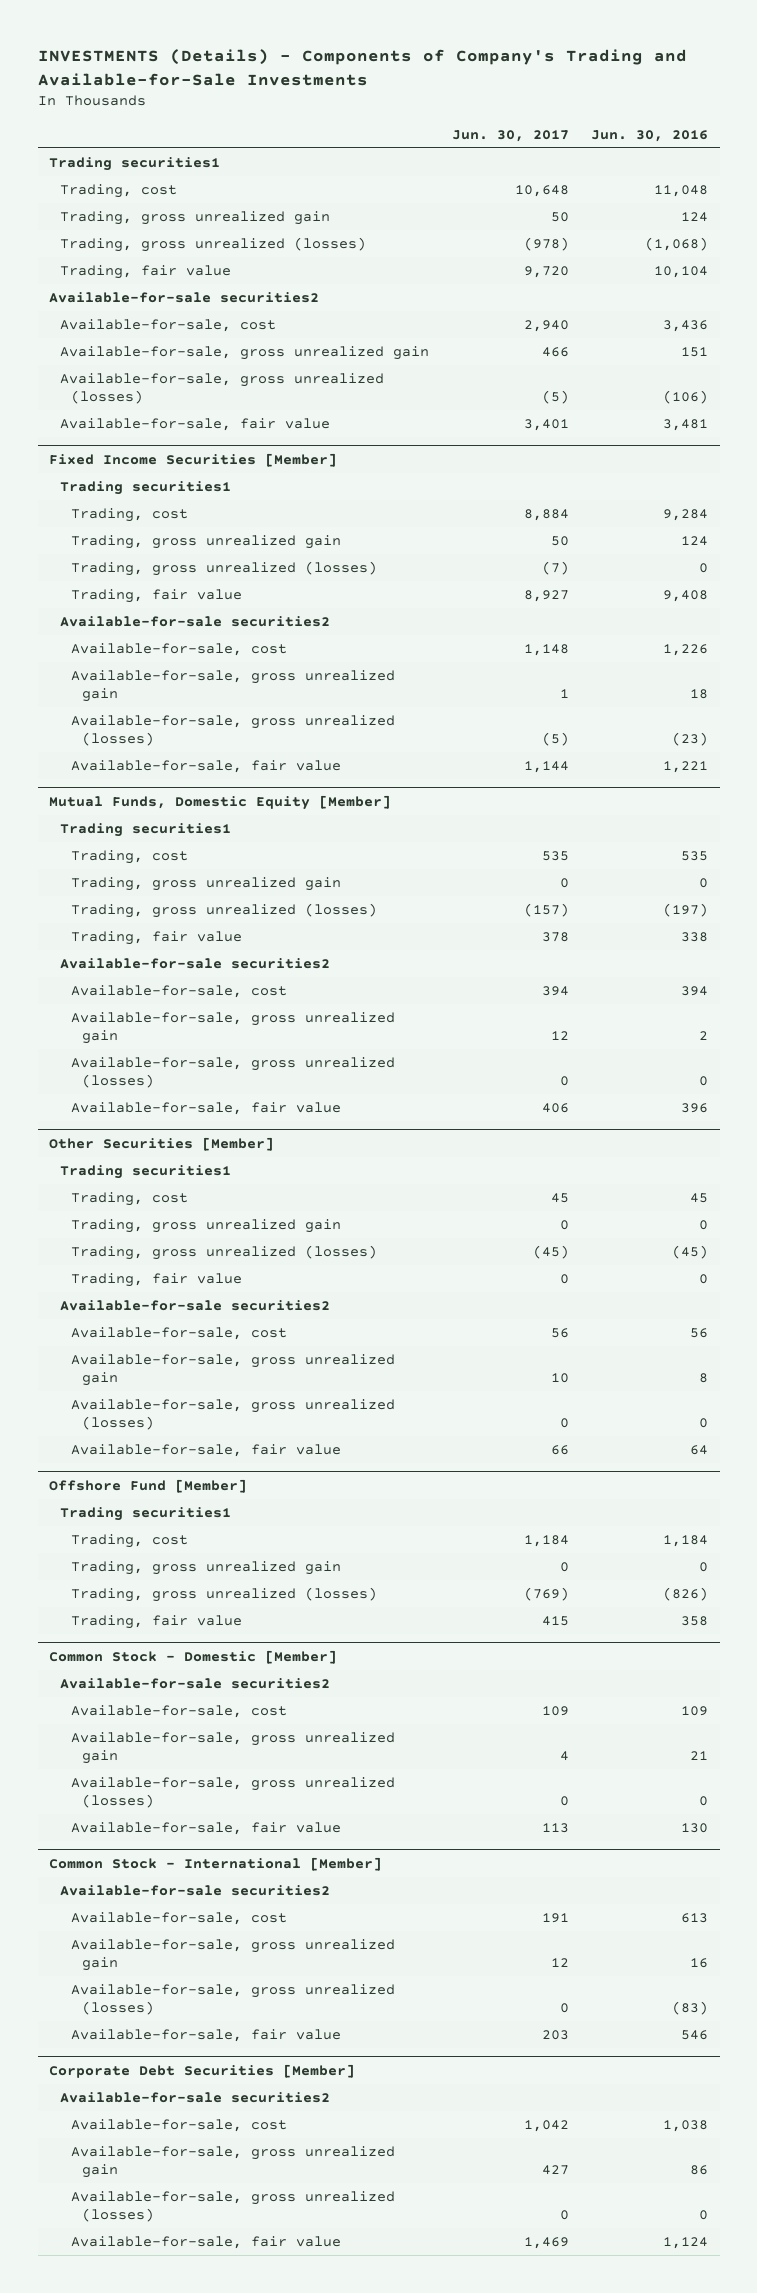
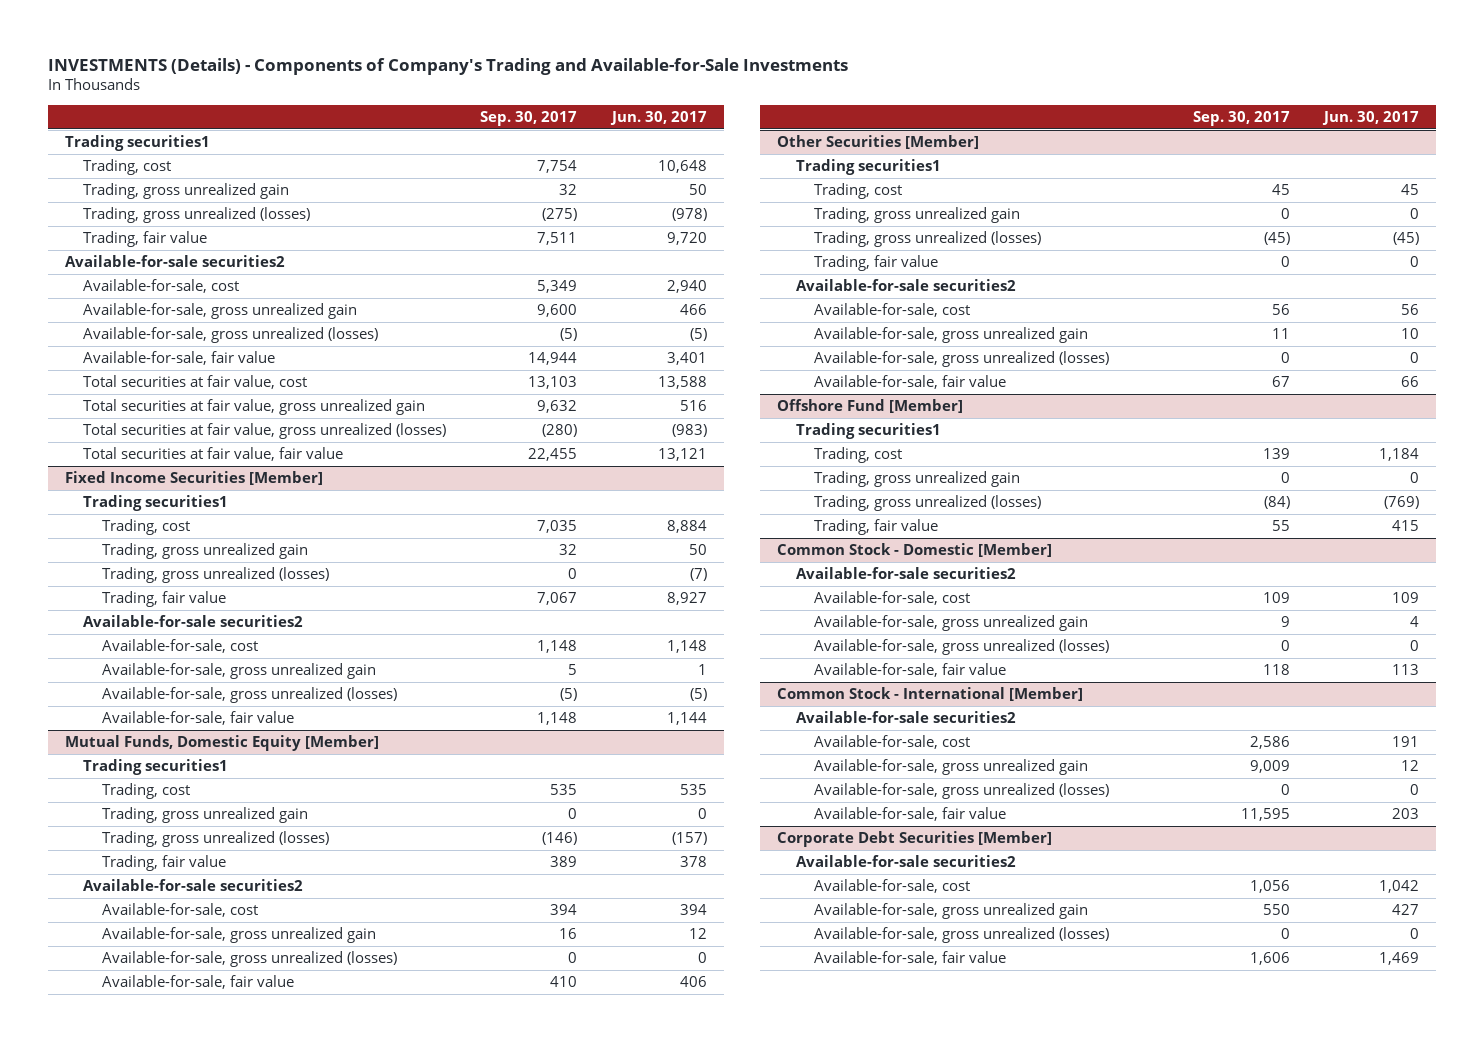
[591,129,709,142] Jun. 30, 2016 -> none
none -> [480,111,578,127] Sep. 30, 2017
none -> [83,375,308,390] Total securities at fair value, cost
none -> [83,399,426,416] Total securities at fair value, gross unrealized gain
none -> [83,423,447,440] Total securities at fair value, gross unrealized (losses)
none -> [83,447,344,462] Total securities at fair value, fair value

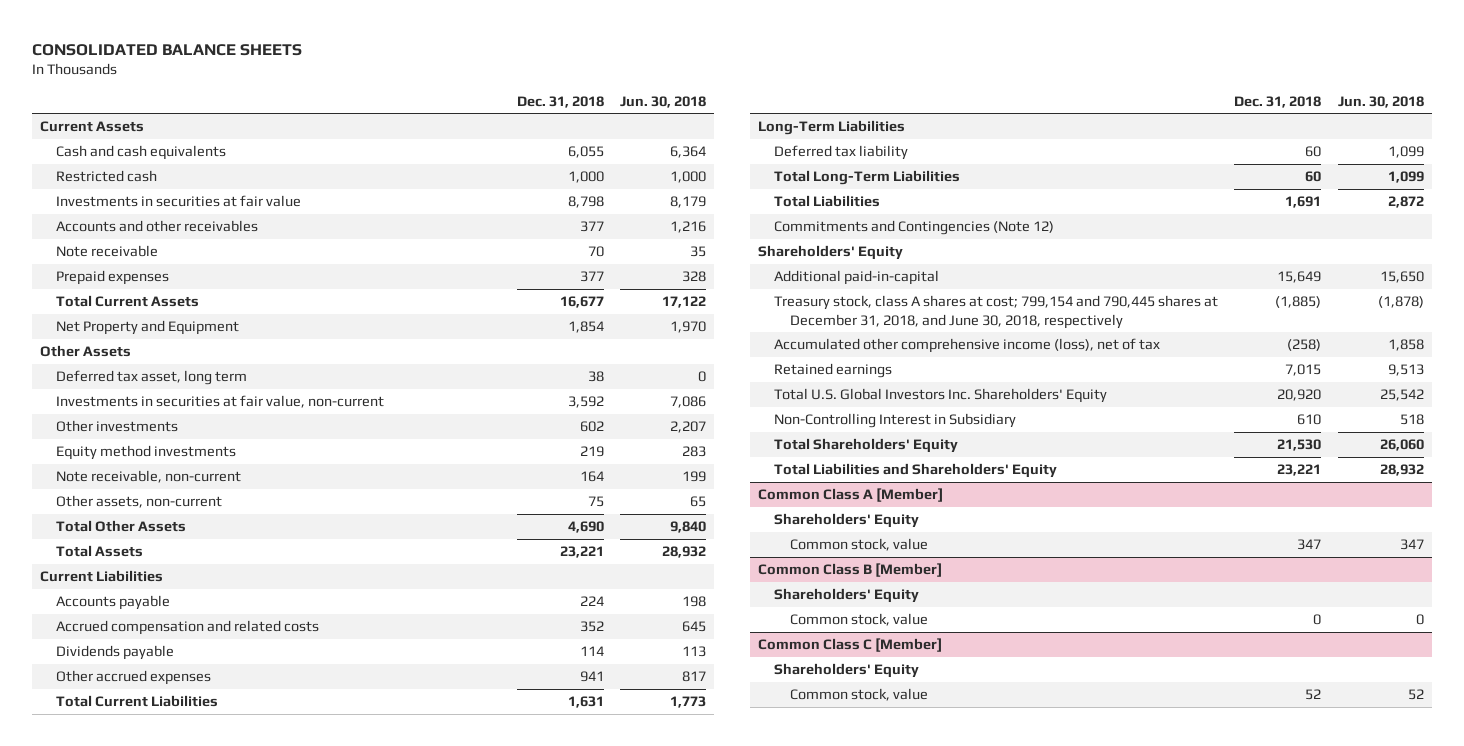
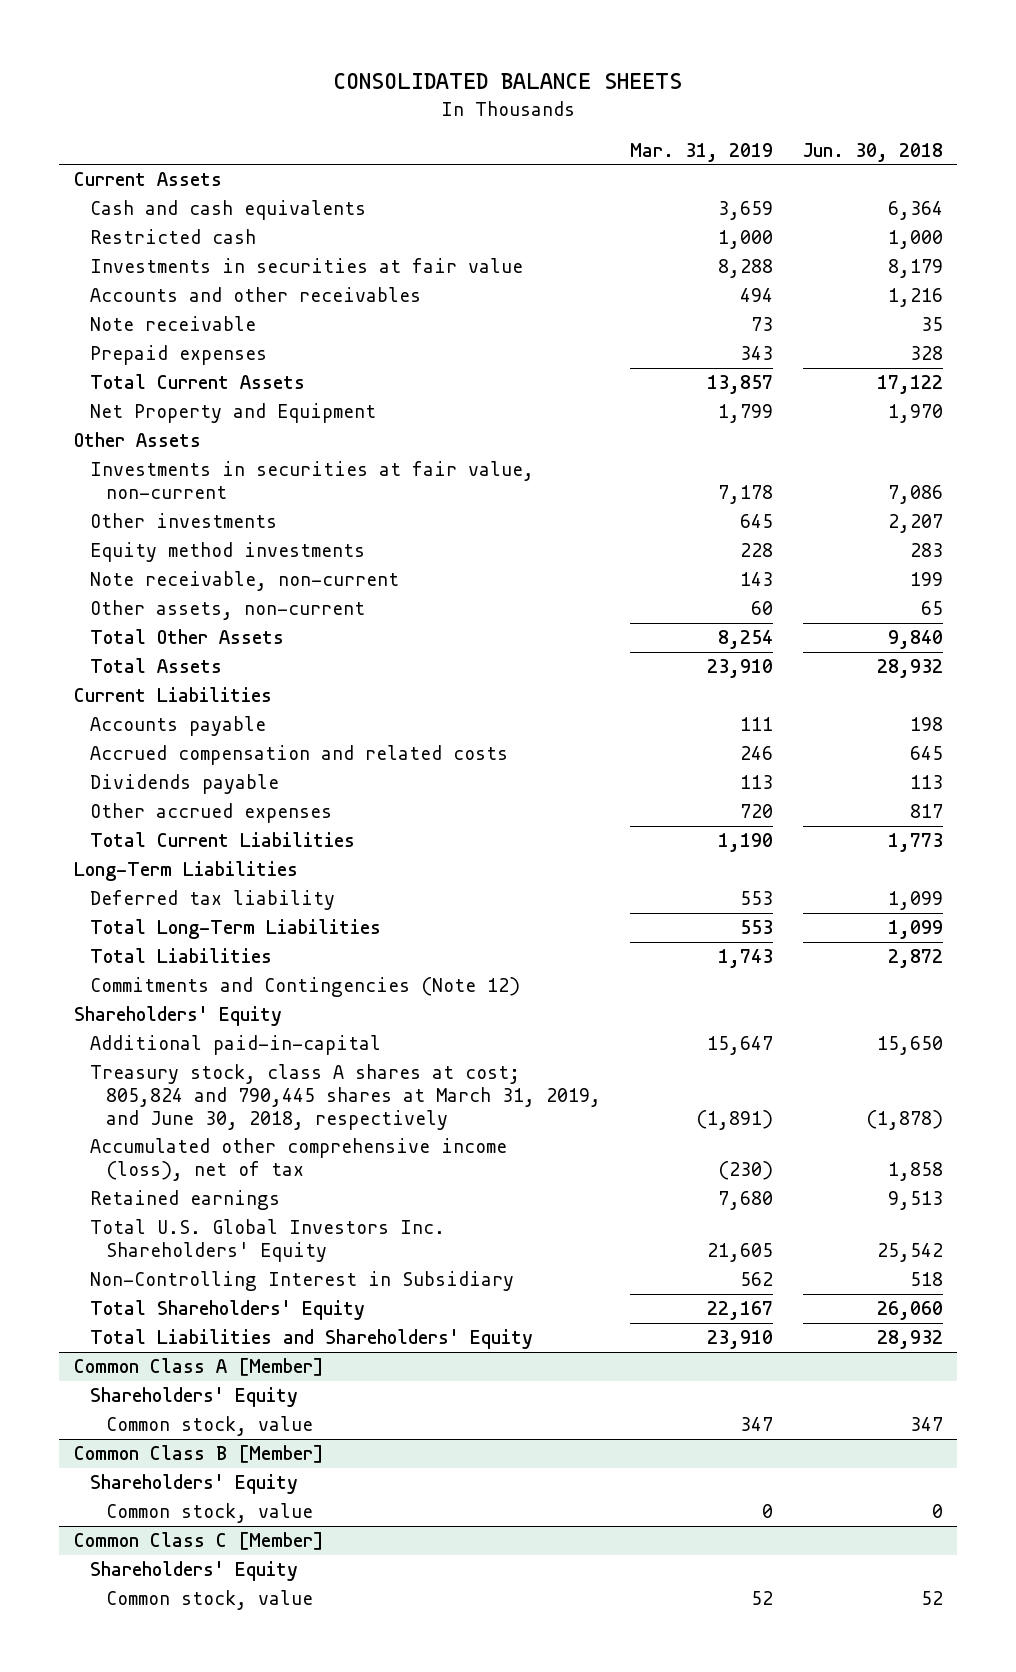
[516,95,604,108] Dec. 31, 2018 -> none
none -> [630,142,774,162] Mar. 31, 2019
[56,369,248,385] Deferred tax asset, long term -> none
[774,294,1219,329] Treasury stock, class A shares at cost; 799,154 and 790,445 shares at December 31, 2018, and June 30, 2018, respectively -> [89,1064,601,1130] Treasury stock, class A shares at cost; 805,824 and 790,445 shares at March 31, 2019, and June 30, 2018, respectively

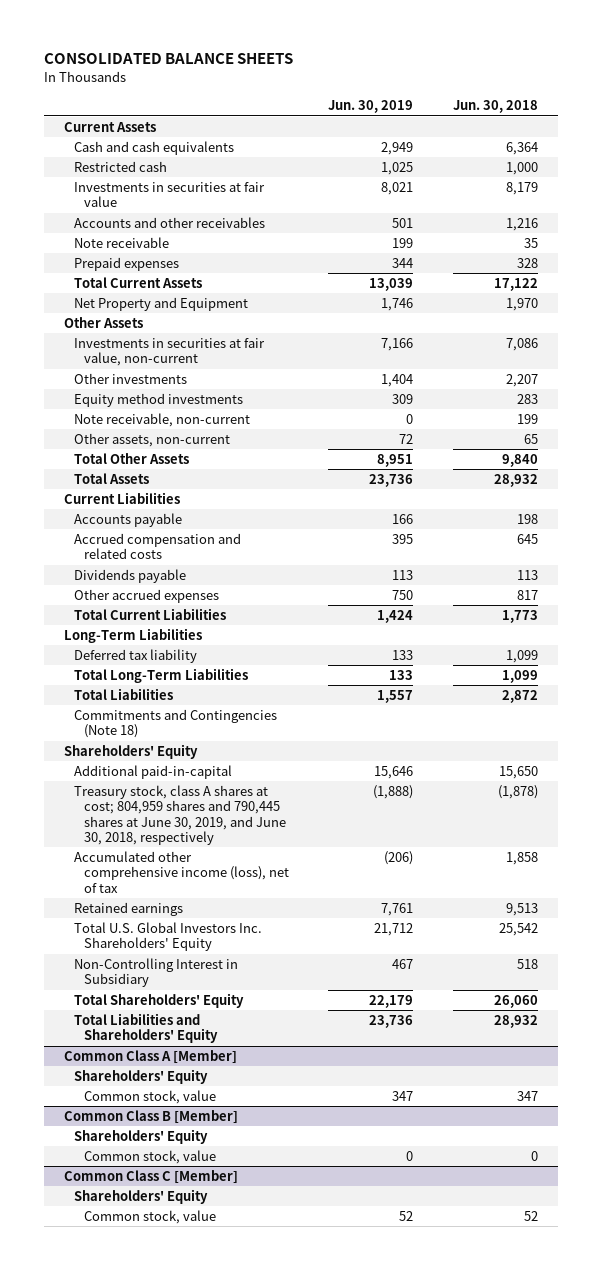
[630,142,774,162] Mar. 31, 2019 -> none
none -> [328,100,414,114] Jun. 30, 2019
[89,977,520,998] Commitments and Contingencies (Note 12) -> [73,708,277,739] Commitments and Contingencies (Note 18)
[89,1064,601,1130] Treasury stock, class A shares at cost; 805,824 and 790,445 shares at March 31, 2019, and June 30, 2018, respectively -> [73,784,286,846] Treasury stock, class A shares at cost; 804,959 shares and 790,445 shares at June 30, 2019, and June 30, 2018, respectively

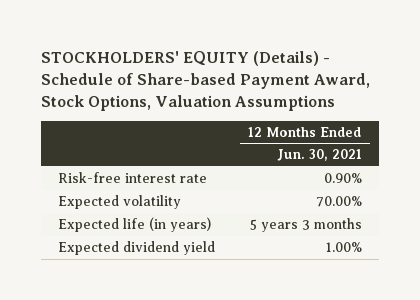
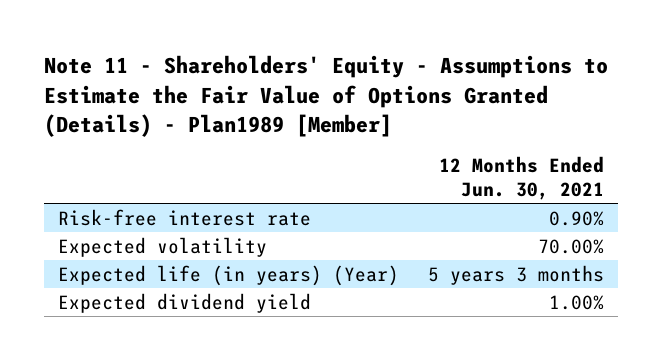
[41,51,371,111] STOCKHOLDERS' EQUITY (Details) - Schedule of Share-based Payment Award, Stock Options, Valuation Assumptions -> [44,55,609,137] Note 11 - Shareholders' Equity - Assumptions to Estimate the Fair Value of Options Granted (Details) - Plan1989 [Member]
[58,217,212,233] Expected life (in years) -> [58,264,400,286] Expected life (in years) (Year)

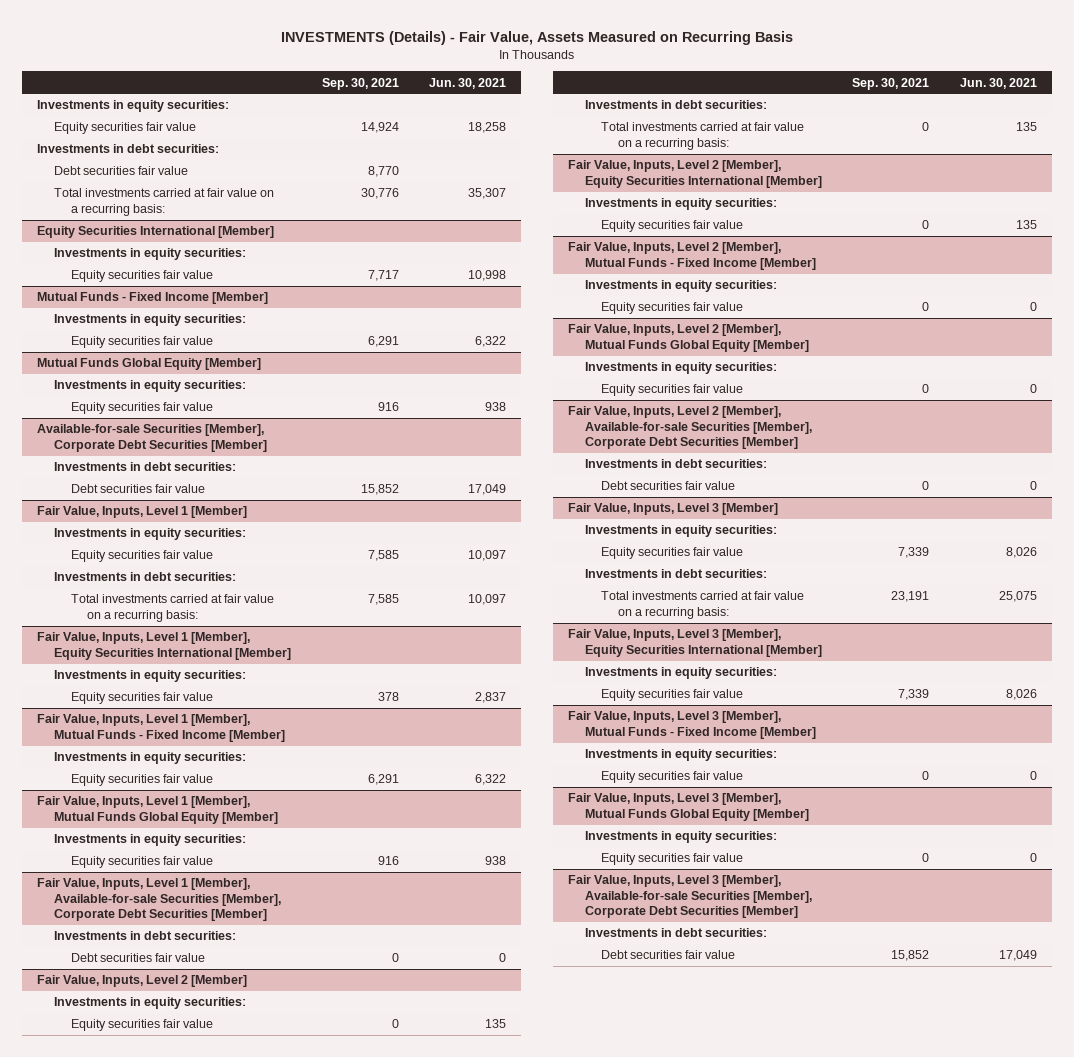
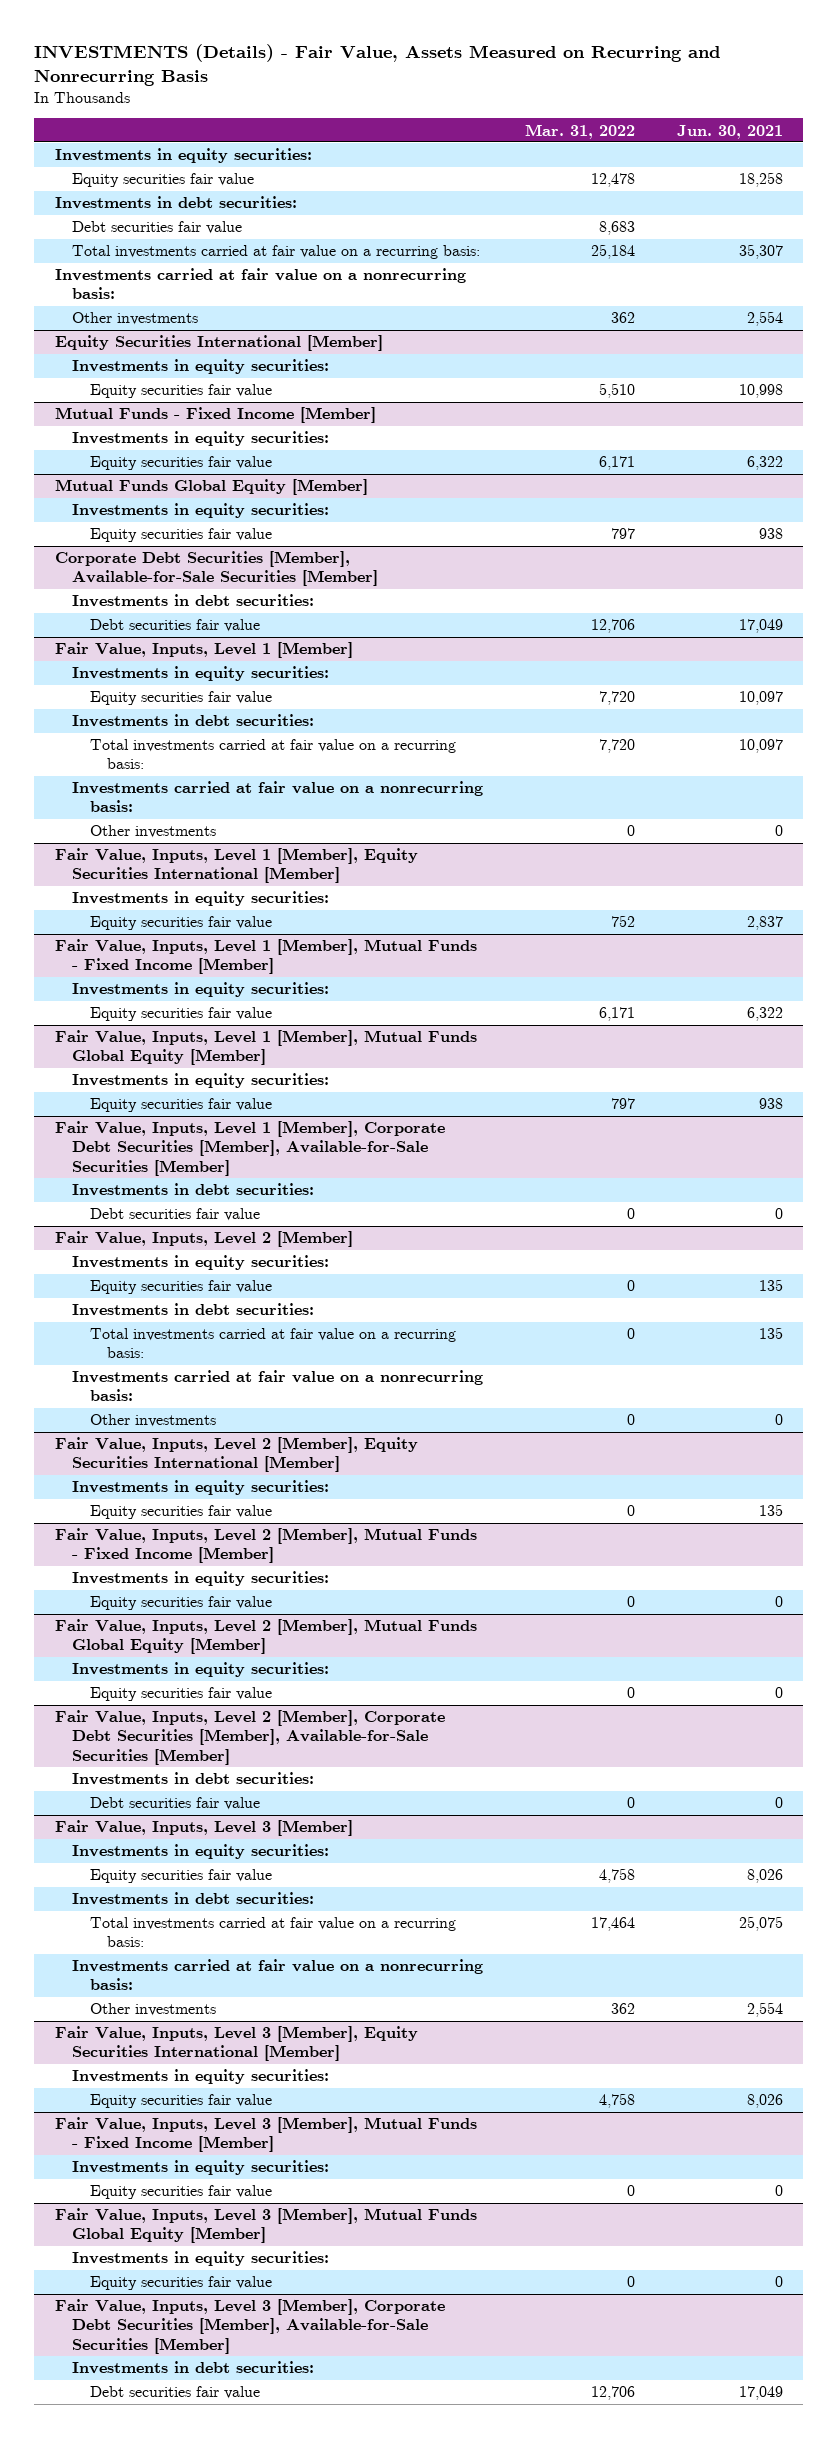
[281,30,794,45] INVESTMENTS (Details) - Fair Value, Assets Measured on Recurring Basis -> [34,44,721,87] INVESTMENTS (Details) - Fair Value, Assets Measured on Recurring and Nonrecurring Basis
[321,77,399,90] Sep. 30, 2021 -> none
none -> [525,123,636,139] Mar. 31, 2022
none -> [54,268,466,300] Investments carried at fair value on a nonrecurring basis:
none -> [72,312,199,326] Other investments
[37,424,268,452] Available-for-sale Securities [Member], Corporate Debt Securities [Member] -> [54,551,379,587] Corporate Debt Securities [Member], Available-for-Sale Securities [Member]
none -> [72,781,484,813] Investments carried at fair value on a nonrecurring basis:
none -> [89,825,216,839] Other investments
[37,878,282,922] Fair Value, Inputs, Level 1 [Member], Available-for-sale Securities [Member], Corporate Debt Securities [Member] -> [54,1121,445,1176] Fair Value, Inputs, Level 1 [Member], Corporate Debt Securities [Member], Available-for-Sale Securities [Member]
none -> [72,1370,484,1402] Investments carried at fair value on a nonrecurring basis:
none -> [89,1414,216,1428] Other investments
[567,406,812,450] Fair Value, Inputs, Level 2 [Member], Available-for-sale Securities [Member], Corporate Debt Securities [Member] -> [54,1710,445,1765] Fair Value, Inputs, Level 2 [Member], Corporate Debt Securities [Member], Available-for-Sale Securities [Member]
none -> [72,1959,484,1991] Investments carried at fair value on a nonrecurring basis:
none -> [89,2003,216,2017] Other investments
[567,875,812,919] Fair Value, Inputs, Level 3 [Member], Available-for-sale Securities [Member], Corporate Debt Securities [Member] -> [54,2299,445,2354] Fair Value, Inputs, Level 3 [Member], Corporate Debt Securities [Member], Available-for-Sale Securities [Member]

